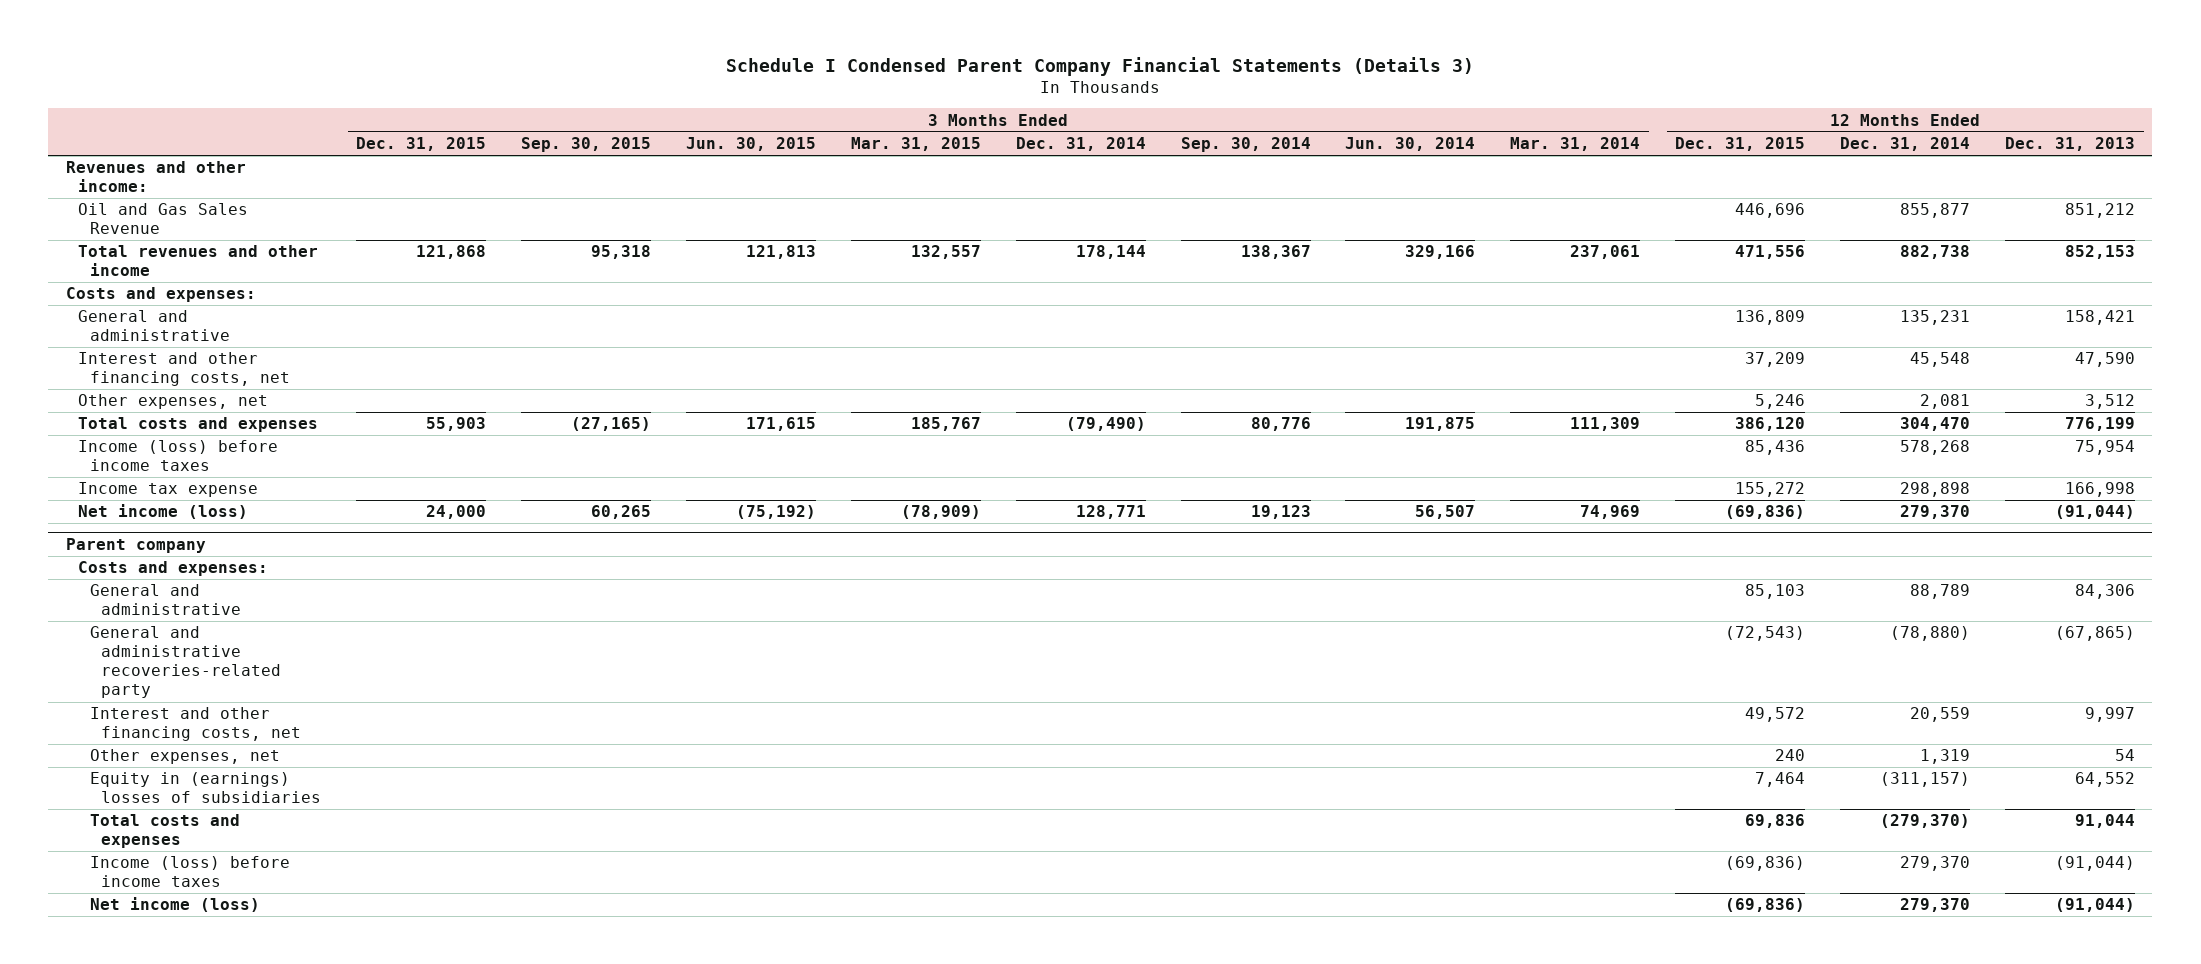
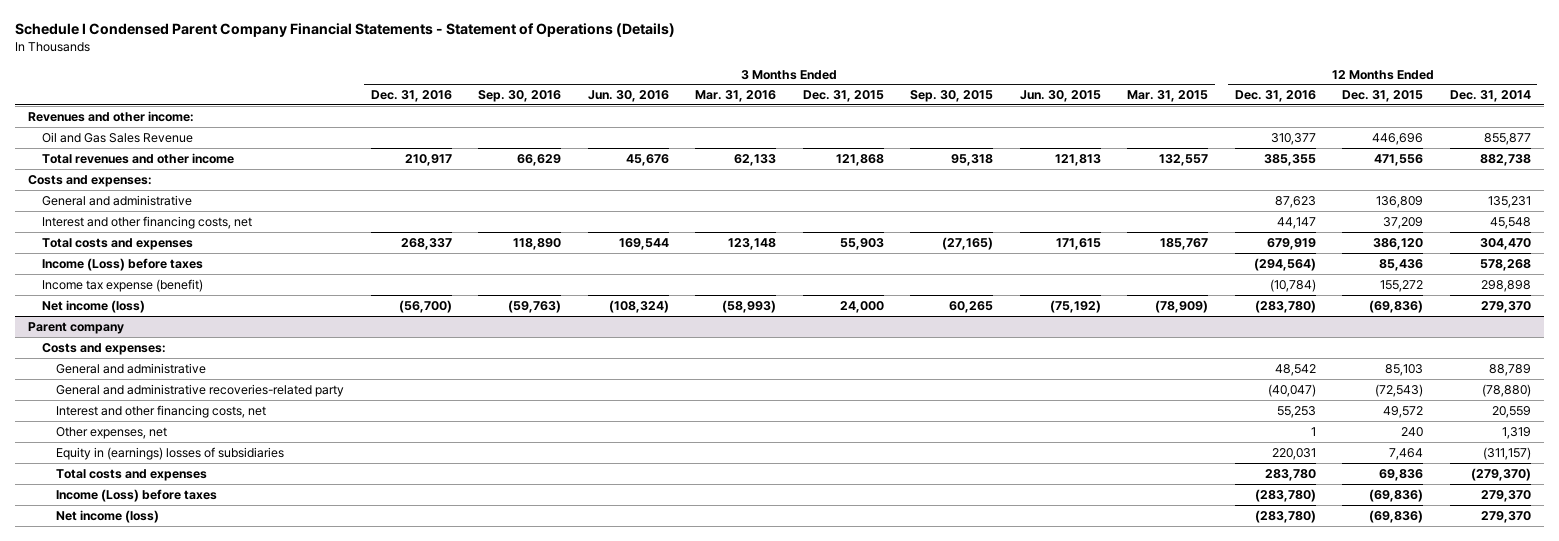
[726,57,1475,77] Schedule I Condensed Parent Company Financial Statements (Details 3) -> [14,23,675,38] Schedule I Condensed Parent Company Financial Statements - Statement of Operations (Details)
[1015,137,1146,152] Dec. 31, 2014 -> none
[1180,137,1311,153] Sep. 30, 2014 -> none
[1345,137,1476,152] Jun. 30, 2014 -> none
[1510,137,1641,152] Mar. 31, 2014 -> none
[2005,137,2136,152] Dec. 31, 2013 -> none
none -> [370,90,452,103] Dec. 31, 2016
none -> [478,90,562,103] Sep. 30, 2016
none -> [587,90,669,103] Jun. 30, 2016
none -> [695,90,777,103] Mar. 31, 2016
none -> [1234,90,1316,103] Dec. 31, 2016
[77,394,268,410] Other expenses, net -> none
[77,440,278,472] Income (loss) before income taxes -> [42,257,204,271] Income (Loss) before taxes
[77,482,258,498] Income tax expense -> [42,278,204,292] Income tax expense (benefit)
[89,856,290,888] Income (loss) before income taxes -> [56,488,218,502] Income (Loss) before taxes

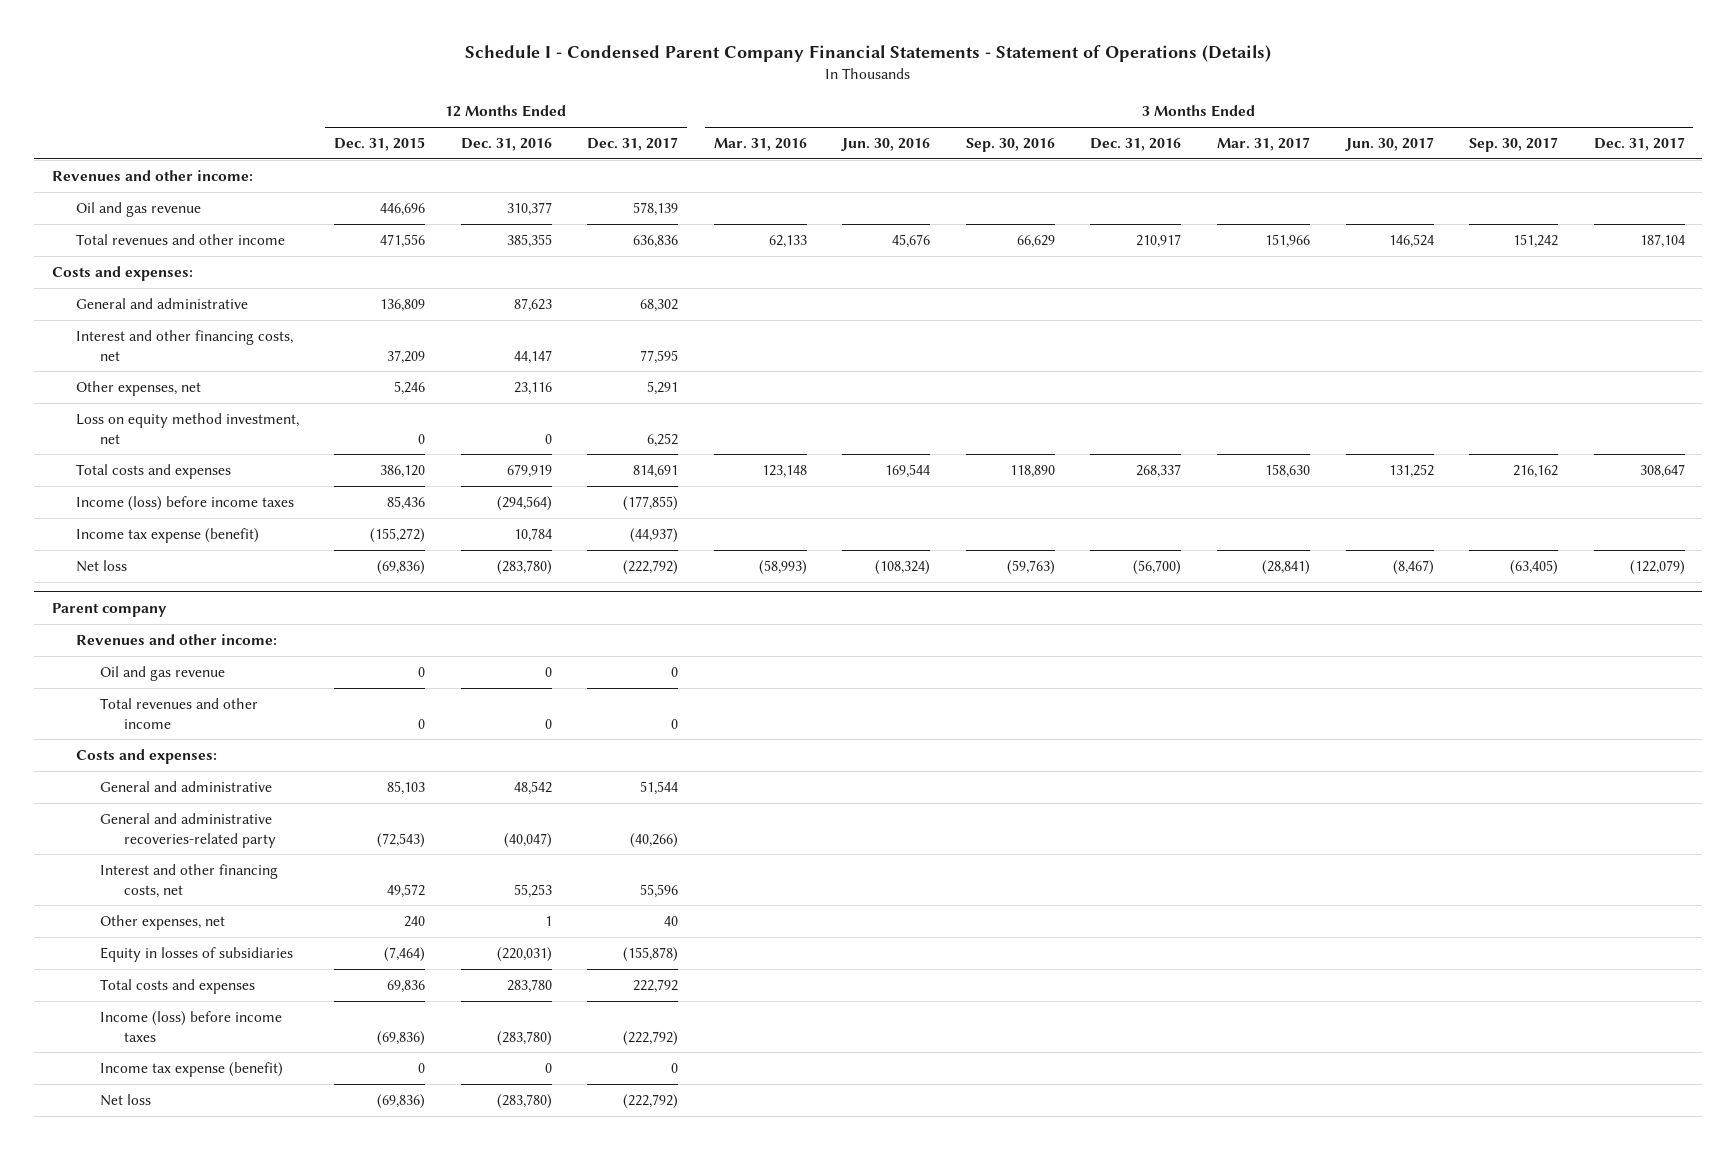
[14,23,675,38] Schedule I Condensed Parent Company Financial Statements - Statement of Operations (Details) -> [465,45,1272,63] Schedule I - Condensed Parent Company Financial Statements - Statement of Operations (Details)
[802,90,884,103] Dec. 31, 2015 -> none
[910,90,994,103] Sep. 30, 2015 -> none
[1019,90,1101,103] Jun. 30, 2015 -> none
[1127,90,1209,103] Mar. 31, 2015 -> none
[1449,90,1531,103] Dec. 31, 2014 -> none
none -> [587,137,679,152] Dec. 31, 2017
none -> [1216,137,1310,152] Mar. 31, 2017
none -> [1344,137,1434,152] Jun. 30, 2017
none -> [1469,137,1559,153] Sep. 30, 2017
none -> [1593,137,1685,152] Dec. 31, 2017
[42,131,194,143] Oil and Gas Sales Revenue -> [75,202,201,218] Oil and gas revenue
none -> [75,381,201,397] Other expenses, net
none -> [75,413,299,444] Loss on equity method investment, net
[42,257,204,271] Income (Loss) before taxes -> [75,496,294,512] Income (loss) before income taxes
[1269,278,1316,292] (10,784) -> [513,528,552,543] 10,784
[1380,279,1424,292] 155,272 -> [370,528,426,544] (155,272)
[42,299,146,313] Net income (loss) -> [75,560,127,573] Net loss
none -> [75,634,277,646] Revenues and other income:
none -> [99,666,225,682] Oil and gas revenue
none -> [99,698,258,729] Total revenues and other income
[56,446,285,460] Equity in (earnings) losses of subsidiaries -> [99,947,293,963] Equity in losses of subsidiaries
[1271,447,1316,460] 220,031 -> [496,947,552,963] (220,031)
[1389,447,1424,460] 7,464 -> [384,947,426,963] (7,464)
[56,488,218,502] Income (Loss) before taxes -> [99,1011,282,1042] Income (loss) before income taxes
none -> [99,1062,283,1078] Income tax expense (benefit)
[56,509,160,523] Net income (loss) -> [99,1094,151,1107] Net loss

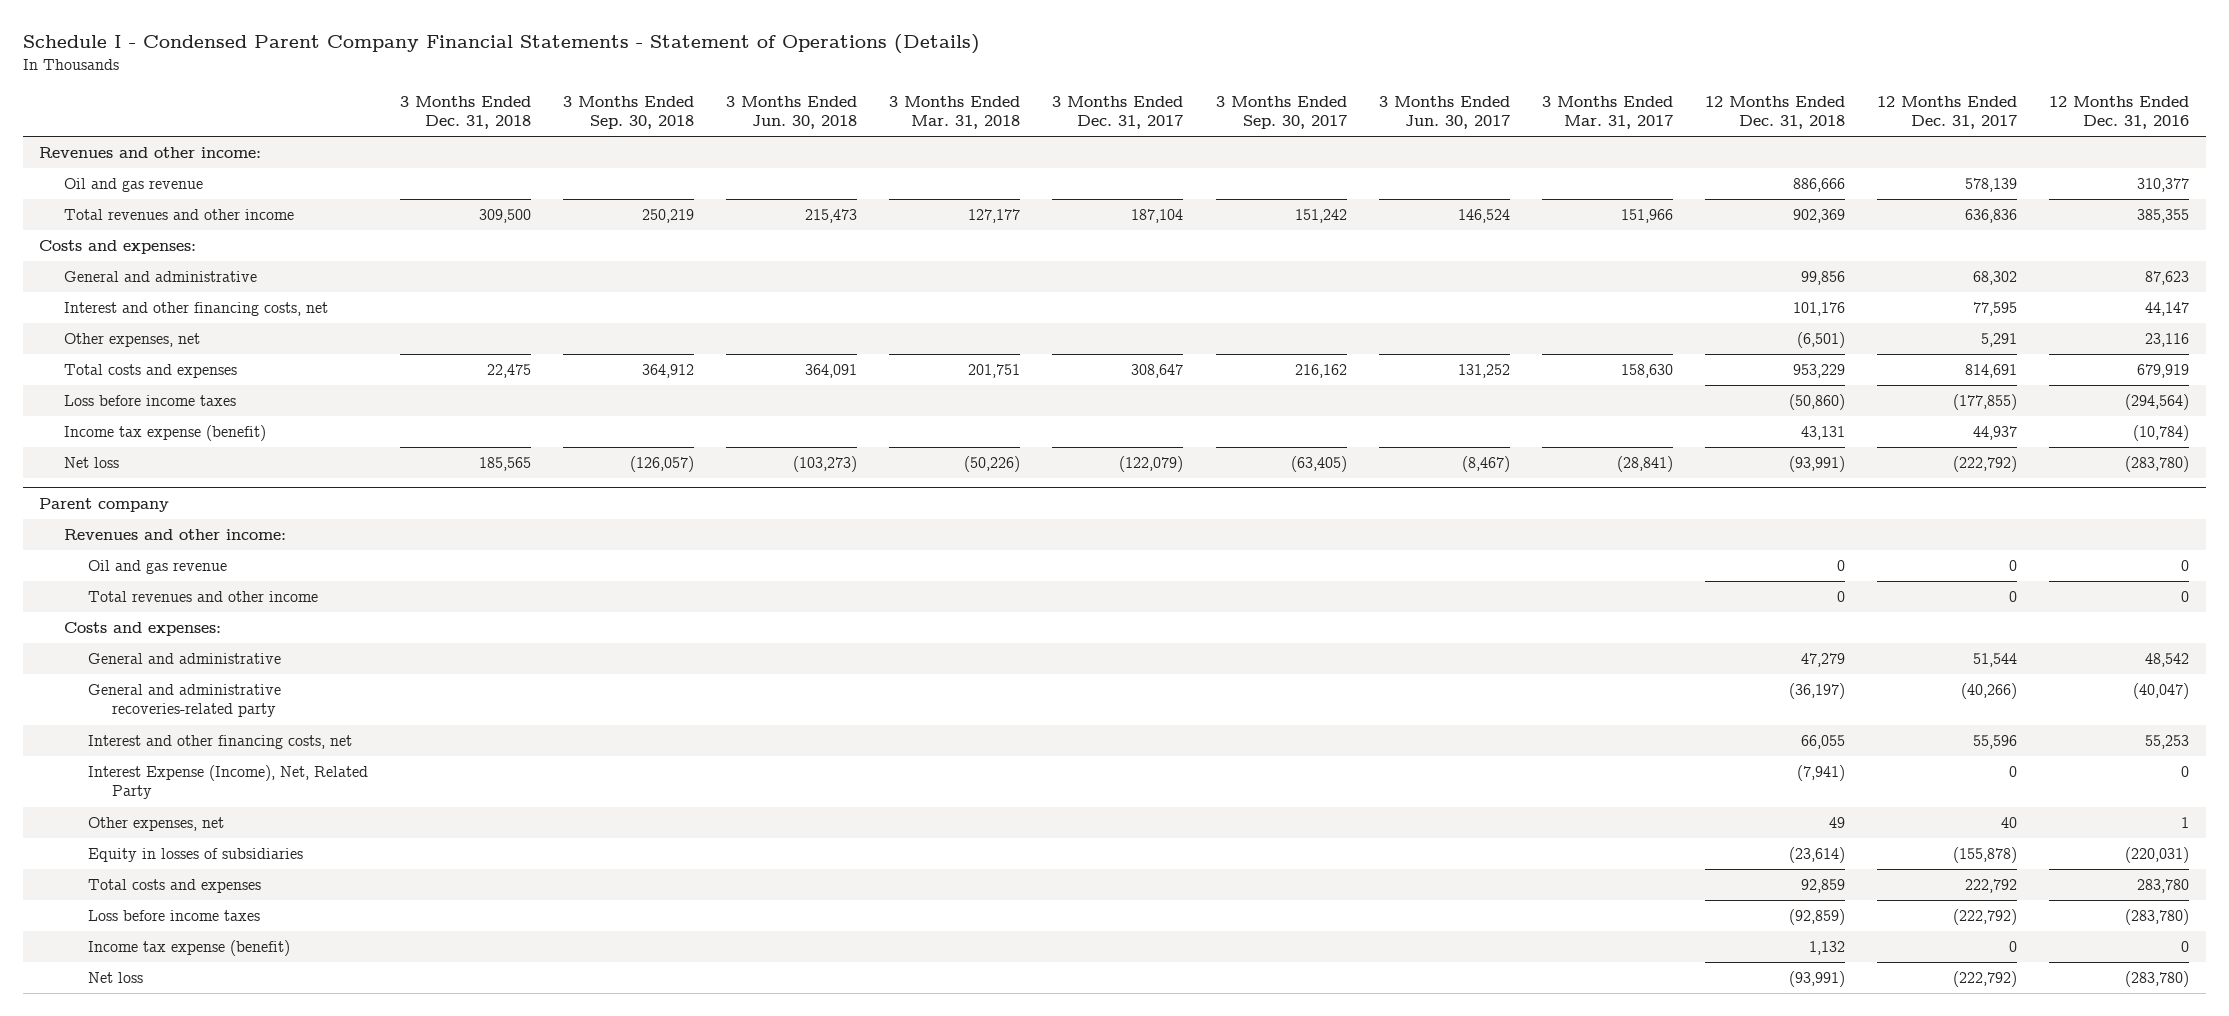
[334,137,426,152] Dec. 31, 2015 -> none
[713,138,807,152] Mar. 31, 2016 -> none
[841,138,931,152] Jun. 30, 2016 -> none
[965,138,1055,153] Sep. 30, 2016 -> none
[1090,138,1182,152] Dec. 31, 2016 -> none
none -> [399,95,531,130] 3 Months Ended Dec. 31, 2018
none -> [563,95,695,130] 3 Months Ended Sep. 30, 2018
none -> [726,95,858,130] 3 Months Ended Jun. 30, 2018
none -> [889,95,1021,130] 3 Months Ended Mar. 31, 2018
none -> [1705,95,1846,130] 12 Months Ended Dec. 31, 2018
[75,413,299,444] Loss on equity method investment, net -> none
[75,496,294,512] Income (loss) before income taxes -> [63,395,236,407] Loss before income taxes
[513,528,552,543] 10,784 -> [2133,425,2190,442] (10,784)
[630,528,679,544] (44,937) -> [1973,426,2018,441] 44,937
none -> [87,765,368,800] Interest Expense (Income), Net, Related Party
[99,1011,282,1042] Income (loss) before income taxes -> [87,910,260,922] Loss before income taxes

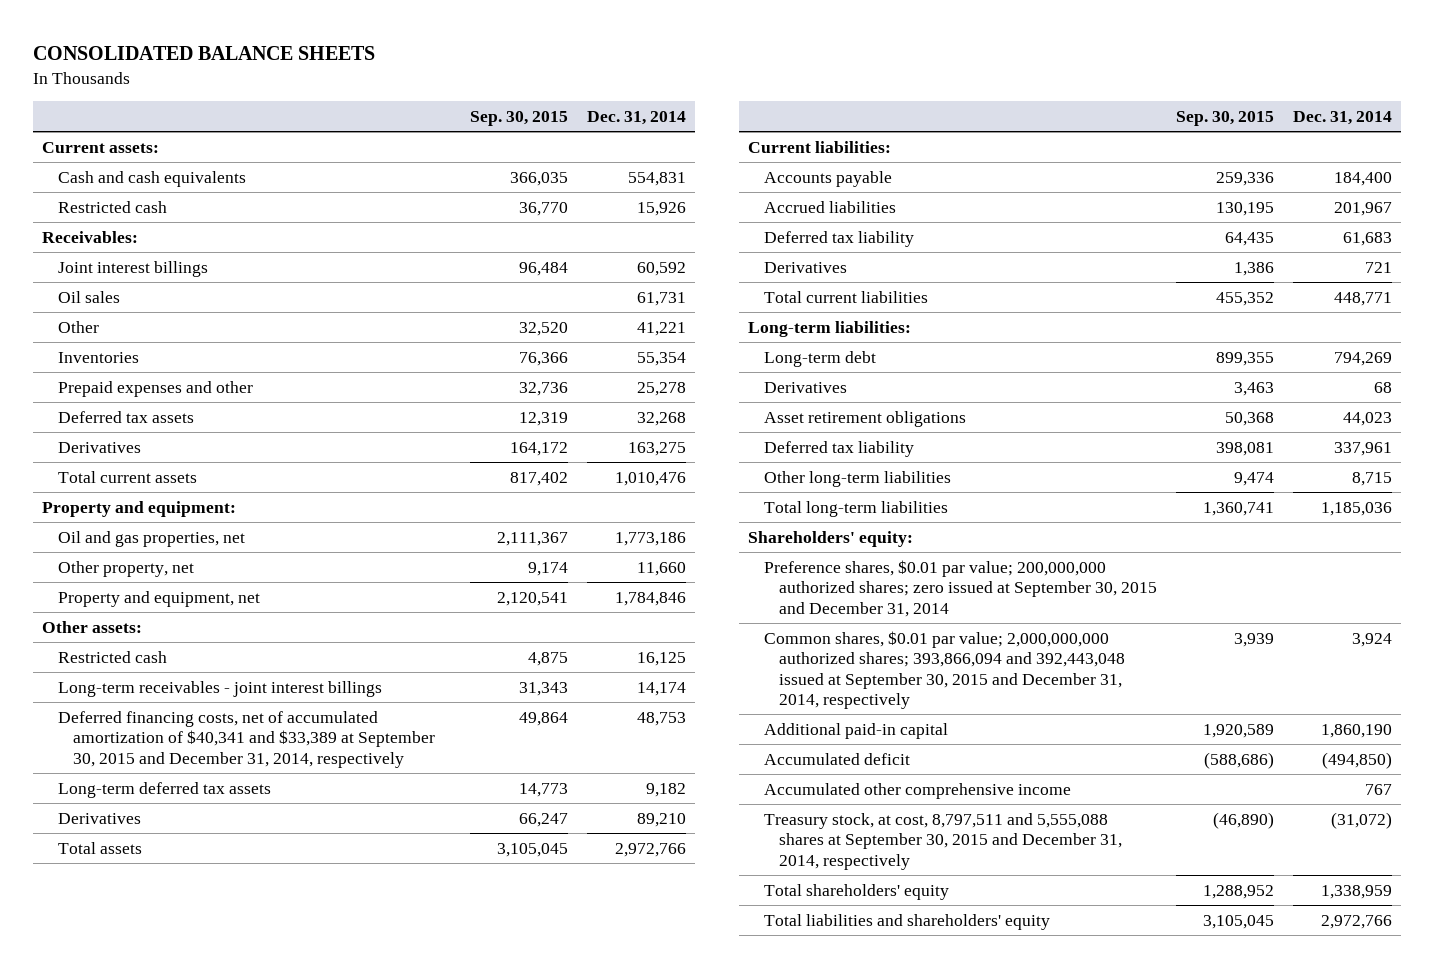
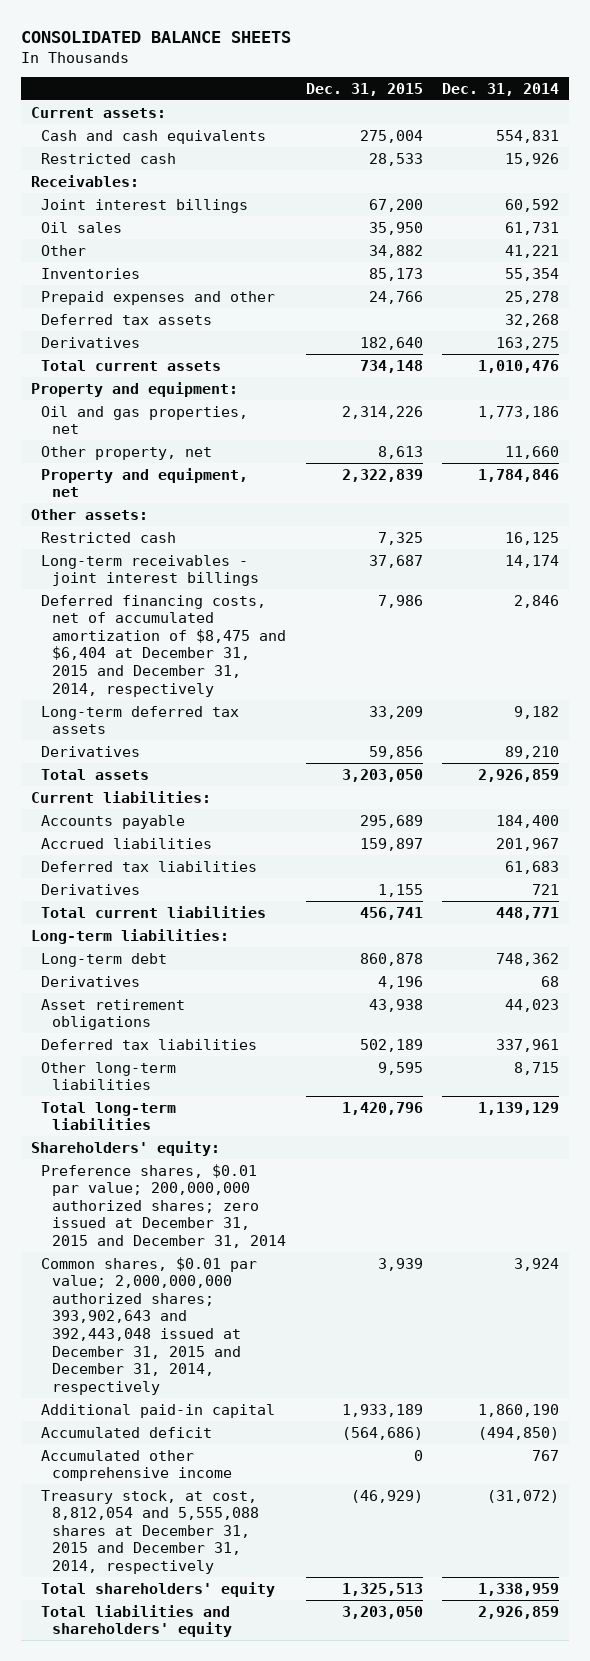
[469,111,568,127] Sep. 30, 2015 -> none
none -> [305,82,423,96] Dec. 31, 2015
[57,710,436,768] Deferred financing costs, net of accumulated amortization of $40,341 and $33,389 at September 30, 2015 and December 31, 2014, respectively -> [41,594,287,697] Deferred financing costs, net of accumulated amortization of $8,475 and $6,404 at December 31, 2015 and December 31, 2014, respectively
[636,711,686,726] 48,753 -> [514,594,560,608] 2,846
[614,842,686,857] 2,972,766 -> [478,768,560,782] 2,926,859
[763,230,914,247] Deferred tax liability -> [41,860,258,872] Deferred tax liabilities
[1333,351,1392,366] 794,269 -> [496,952,560,966] 748,362
[763,440,914,457] Deferred tax liability -> [41,1038,258,1050] Deferred tax liabilities
[1320,501,1392,516] 1,185,036 -> [478,1101,560,1115] 1,139,129
[763,559,1158,617] Preference shares, $0.01 par value; 200,000,000 authorized shares; zero issued at September 30, 2015 and December 31, 2014 -> [41,1163,287,1248] Preference shares, $0.01 par value; 200,000,000 authorized shares; zero issued at December 31, 2015 and December 31, 2014
[763,630,1126,710] Common shares, $0.01 par value; 2,000,000,000 authorized shares; 393,866,094 and 392,443,048 issued at September 30, 2015 and December 31, 2014, respectively -> [41,1256,258,1395] Common shares, $0.01 par value; 2,000,000,000 authorized shares; 393,902,643 and 392,443,048 issued at December 31, 2015 and December 31, 2014, respectively
[763,812,1123,870] Treasury stock, at cost, 8,797,511 and 5,555,088 shares at September 30, 2015 and December 31, 2014, respectively -> [41,1489,260,1574] Treasury stock, at cost, 8,812,054 and 5,555,088 shares at December 31, 2015 and December 31, 2014, respectively
[1320,914,1392,929] 2,972,766 -> [478,1605,560,1619] 2,926,859

